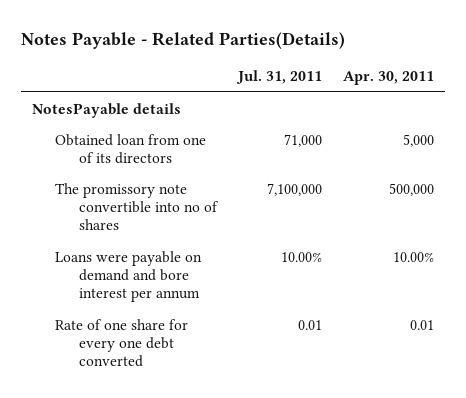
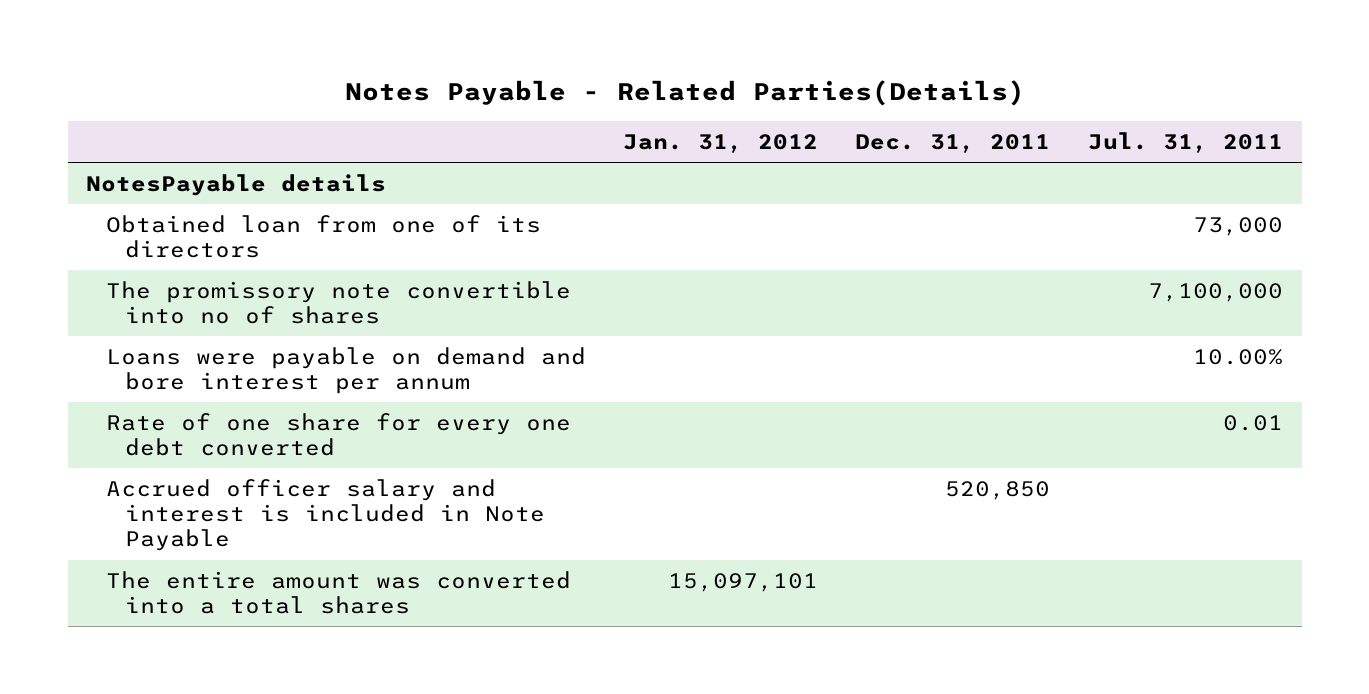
[343,71,435,86] Apr. 30, 2011 -> none
none -> [623,134,819,154] Jan. 31, 2012
none -> [855,134,1051,154] Dec. 31, 2011
[284,133,323,147] 71,000 -> [1192,216,1283,236] 73,000
none -> [105,478,545,552] Accrued officer salary and interest is included in Note Payable
none -> [105,570,571,615] The entire amount was converted into a total shares

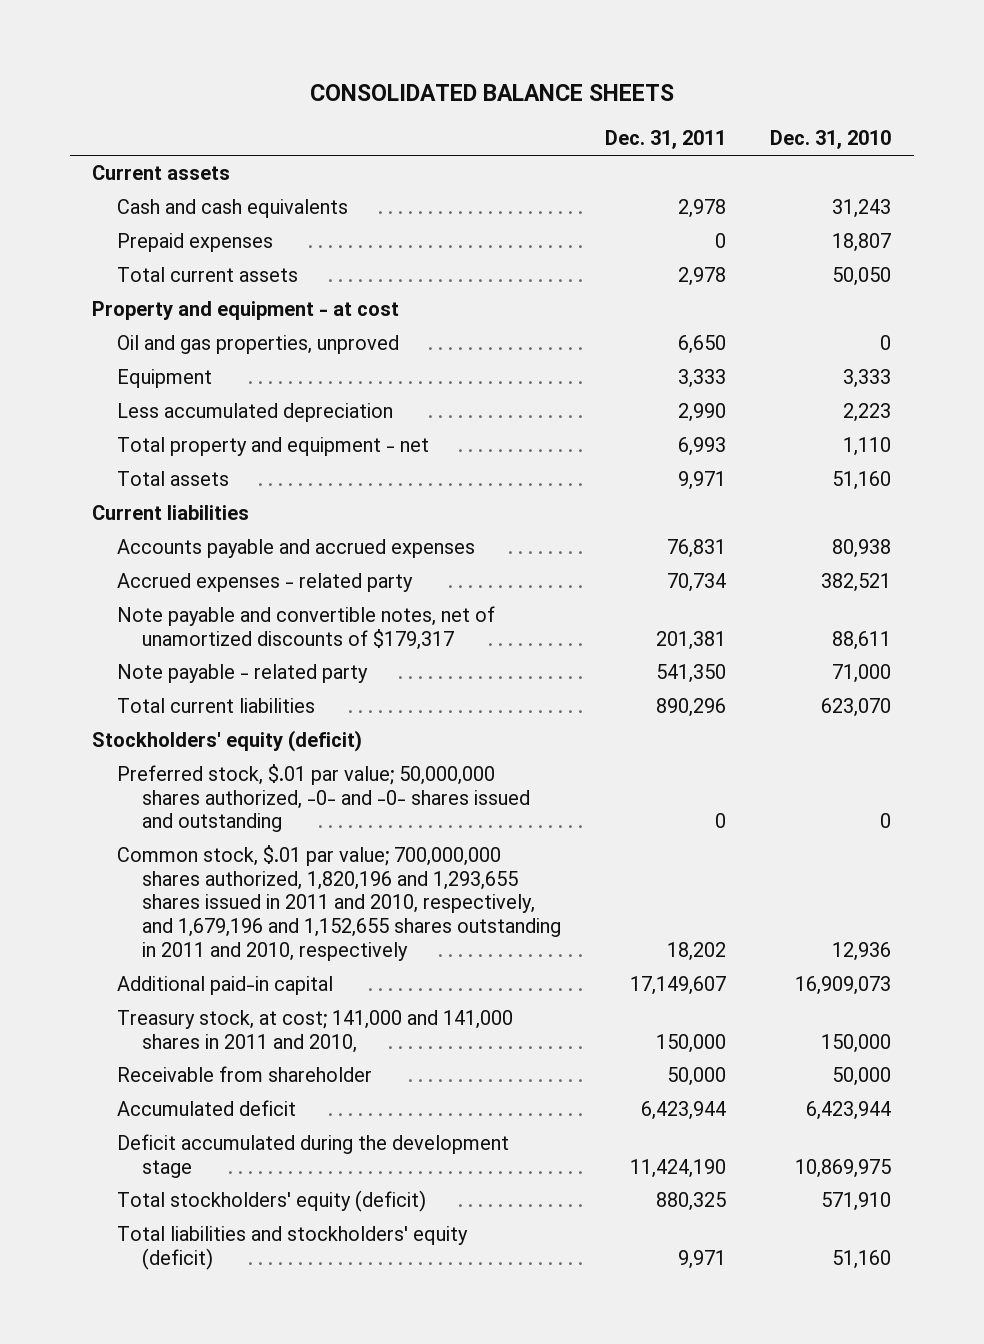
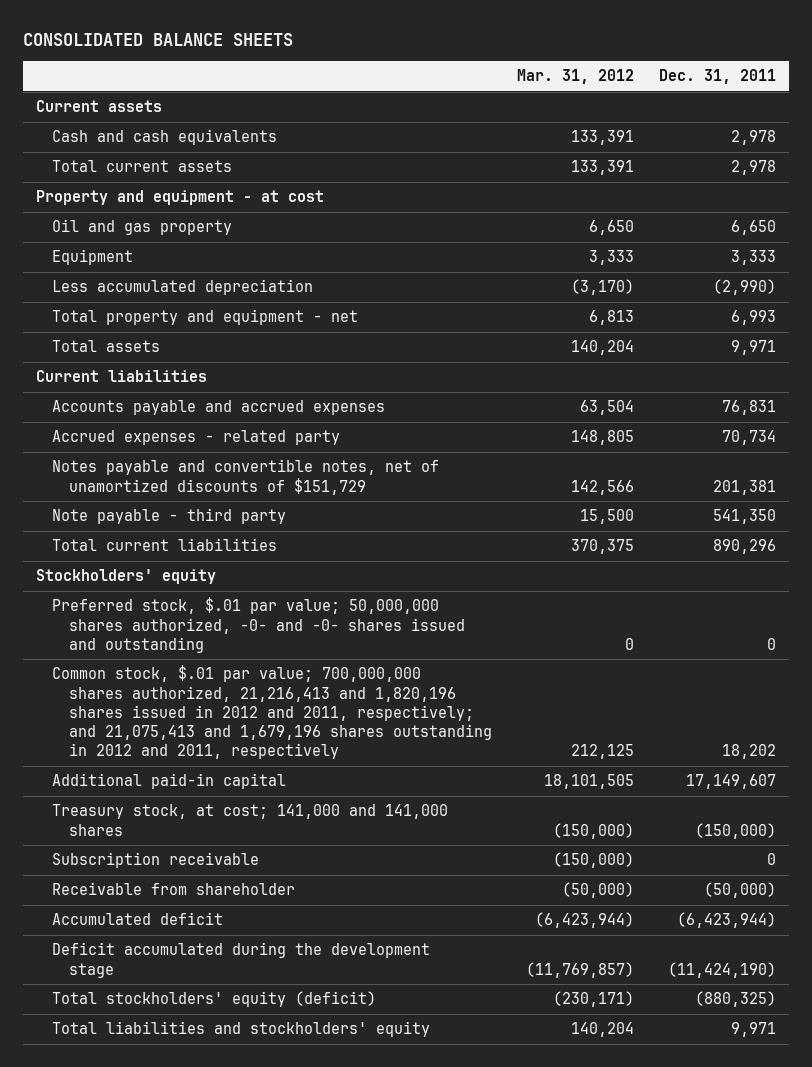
[770,130,892,150] Dec. 31, 2010 -> none
none -> [517,69,635,85] Mar. 31, 2012
[116,232,273,252] Prepaid expenses -> none
[116,334,399,354] Oil and gas properties, unproved -> [52,219,233,236] Oil and gas property
[678,402,727,422] 2,990 -> [713,279,777,296] (2,990)
[116,605,495,650] Note payable and convertible notes, net of unamortized discounts of $179,317 -> [52,459,440,495] Notes payable and convertible notes, net of unamortized discounts of $151,729
[116,663,368,683] Note payable - related party -> [52,508,287,525] Note payable - third party
[92,729,363,752] Stockholders' equity (deficit) -> [35,569,216,585] Stockholders' equity
[116,844,561,961] Common stock, $.01 par value; 700,000,000 shares authorized, 1,820,196 and 1,293,655 shares issued in 2011 and 2010, respectively, and 1,679,196 and 1,152,655 shares outstanding in 2011 and 2010, respectively -> [52,665,493,760] Common stock, $.01 par value; 700,000,000 shares authorized, 21,216,413 and 1,820,196 shares issued in 2012 and 2011, respectively; and 21,075,413 and 1,679,196 shares outstanding in 2012 and 2011, respectively
[116,1009,513,1053] Treasury stock, at cost; 141,000 and 141,000 shares in 2011 and 2010, -> [52,804,449,836] Treasury stock, at cost; 141,000 and 141,000 shares
[656,1033,727,1053] 150,000 -> [695,822,777,839] (150,000)
none -> [52,852,260,869] Subscription receivable
[667,1066,727,1086] 50,000 -> [704,882,777,899] (50,000)
[641,1100,727,1120] 6,423,944 -> [677,912,777,929] (6,423,944)
[630,1158,727,1178] 11,424,190 -> [668,961,777,978] (11,424,190)
[656,1191,727,1211] 880,325 -> [695,991,777,1008] (880,325)
[116,1225,468,1270] Total liabilities and stockholders' equity (deficit) -> [52,1021,431,1038] Total liabilities and stockholders' equity

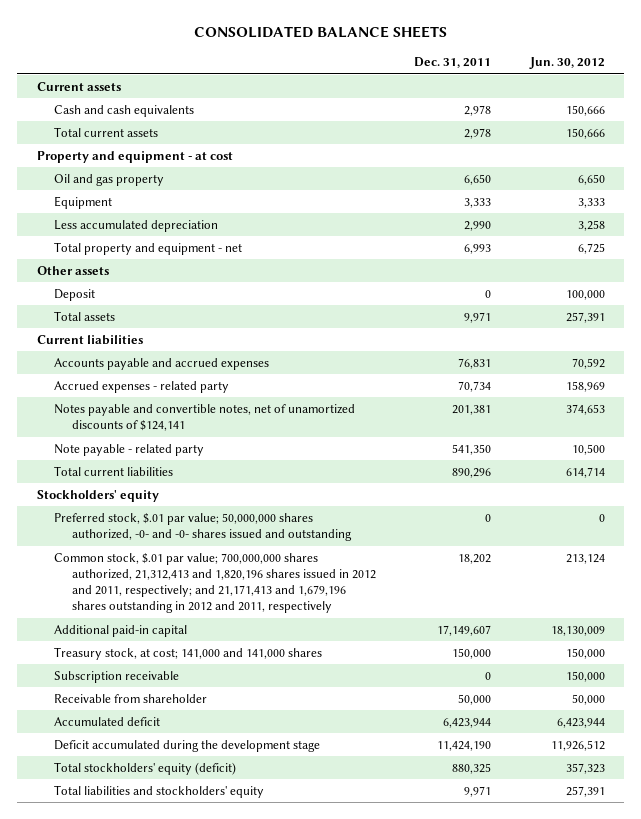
[517,69,635,85] Mar. 31, 2012 -> none
none -> [528,57,605,70] Jun. 30, 2012
[713,279,777,296] (2,990) -> [464,220,492,231] 2,990
none -> [36,265,109,275] Other assets
none -> [54,288,96,301] Deposit
[52,459,440,495] Notes payable and convertible notes, net of unamortized discounts of $151,729 -> [54,403,356,432] Notes payable and convertible notes, net of unamortized discounts of $124,141
[52,508,287,525] Note payable - third party -> [54,443,205,456] Note payable - related party
[52,665,493,760] Common stock, $.01 par value; 700,000,000 shares authorized, 21,216,413 and 1,820,196 shares issued in 2012 and 2011, respectively; and 21,075,413 and 1,679,196 shares outstanding in 2012 and 2011, respectively -> [54,552,376,614] Common stock, $.01 par value; 700,000,000 shares authorized, 21,312,413 and 1,820,196 shares issued in 2012 and 2011, respectively; and 21,171,413 and 1,679,196 shares outstanding in 2012 and 2011, respectively
[695,822,777,839] (150,000) -> [452,647,492,659] 150,000
[704,882,777,899] (50,000) -> [458,693,492,705] 50,000
[677,912,777,929] (6,423,944) -> [443,717,492,728] 6,423,944
[668,961,777,978] (11,424,190) -> [437,740,492,751] 11,424,190
[695,991,777,1008] (880,325) -> [452,762,492,774] 880,325

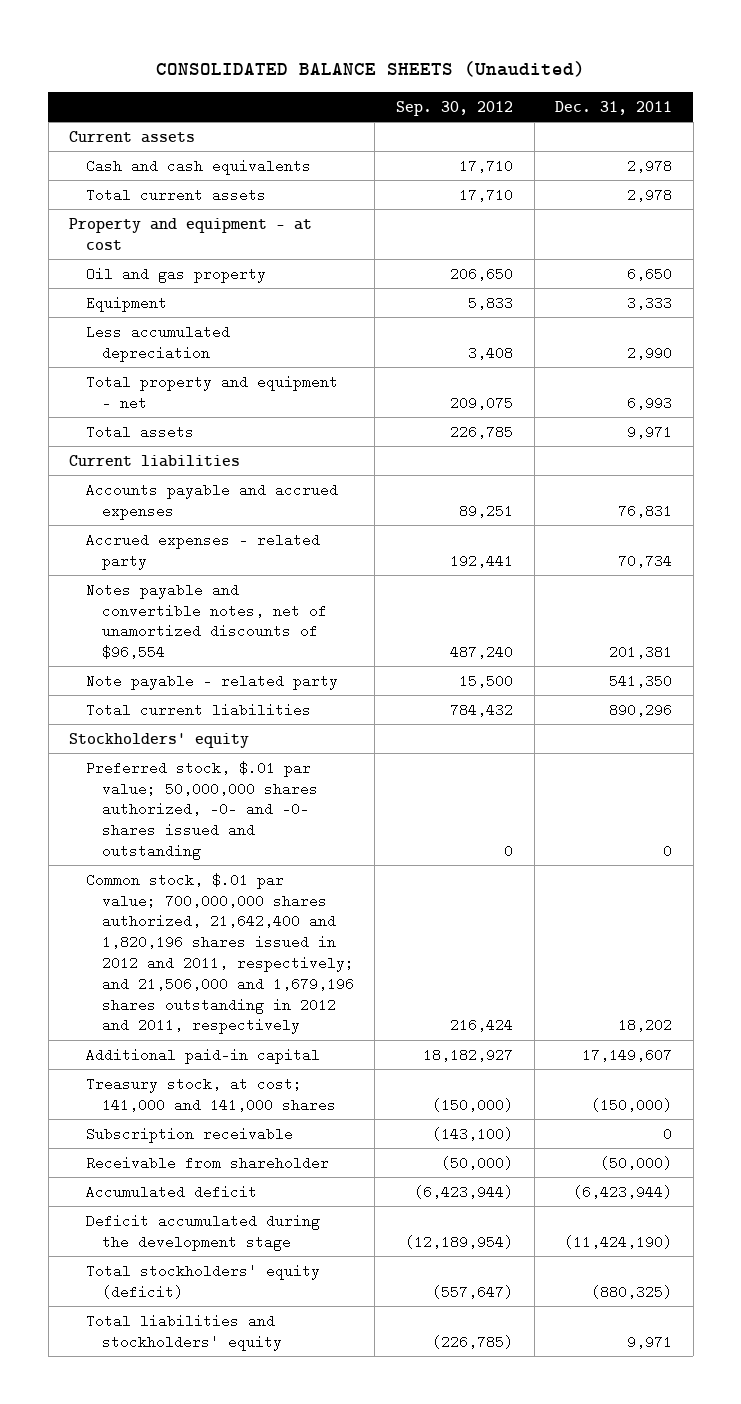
[193,26,447,39] CONSOLIDATED BALANCE SHEETS -> [155,60,585,77] CONSOLIDATED BALANCE SHEETS (Unaudited)
[528,57,605,70] Jun. 30, 2012 -> none
none -> [396,100,514,116] Sep. 30, 2012
[36,265,109,275] Other assets -> none
[54,288,96,301] Deposit -> none
[54,403,356,432] Notes payable and convertible notes, net of unamortized discounts of $124,141 -> [85,582,327,660] Notes payable and convertible notes, net of unamortized discounts of $96,554
[54,552,376,614] Common stock, $.01 par value; 700,000,000 shares authorized, 21,312,413 and 1,820,196 shares issued in 2012 and 2011, respectively; and 21,171,413 and 1,679,196 shares outstanding in 2012 and 2011, respectively -> [85,872,354,1035] Common stock, $.01 par value; 700,000,000 shares authorized, 21,642,400 and 1,820,196 shares issued in 2012 and 2011, respectively; and 21,506,000 and 1,679,196 shares outstanding in 2012 and 2011, respectively
[452,647,492,659] 150,000 -> [591,1097,673,1112] (150,000)
[458,693,492,705] 50,000 -> [600,1155,673,1170] (50,000)
[443,717,492,728] 6,423,944 -> [573,1184,673,1199] (6,423,944)
[437,740,492,751] 11,424,190 -> [564,1234,673,1249] (11,424,190)
[452,762,492,774] 880,325 -> [591,1284,673,1299] (880,325)

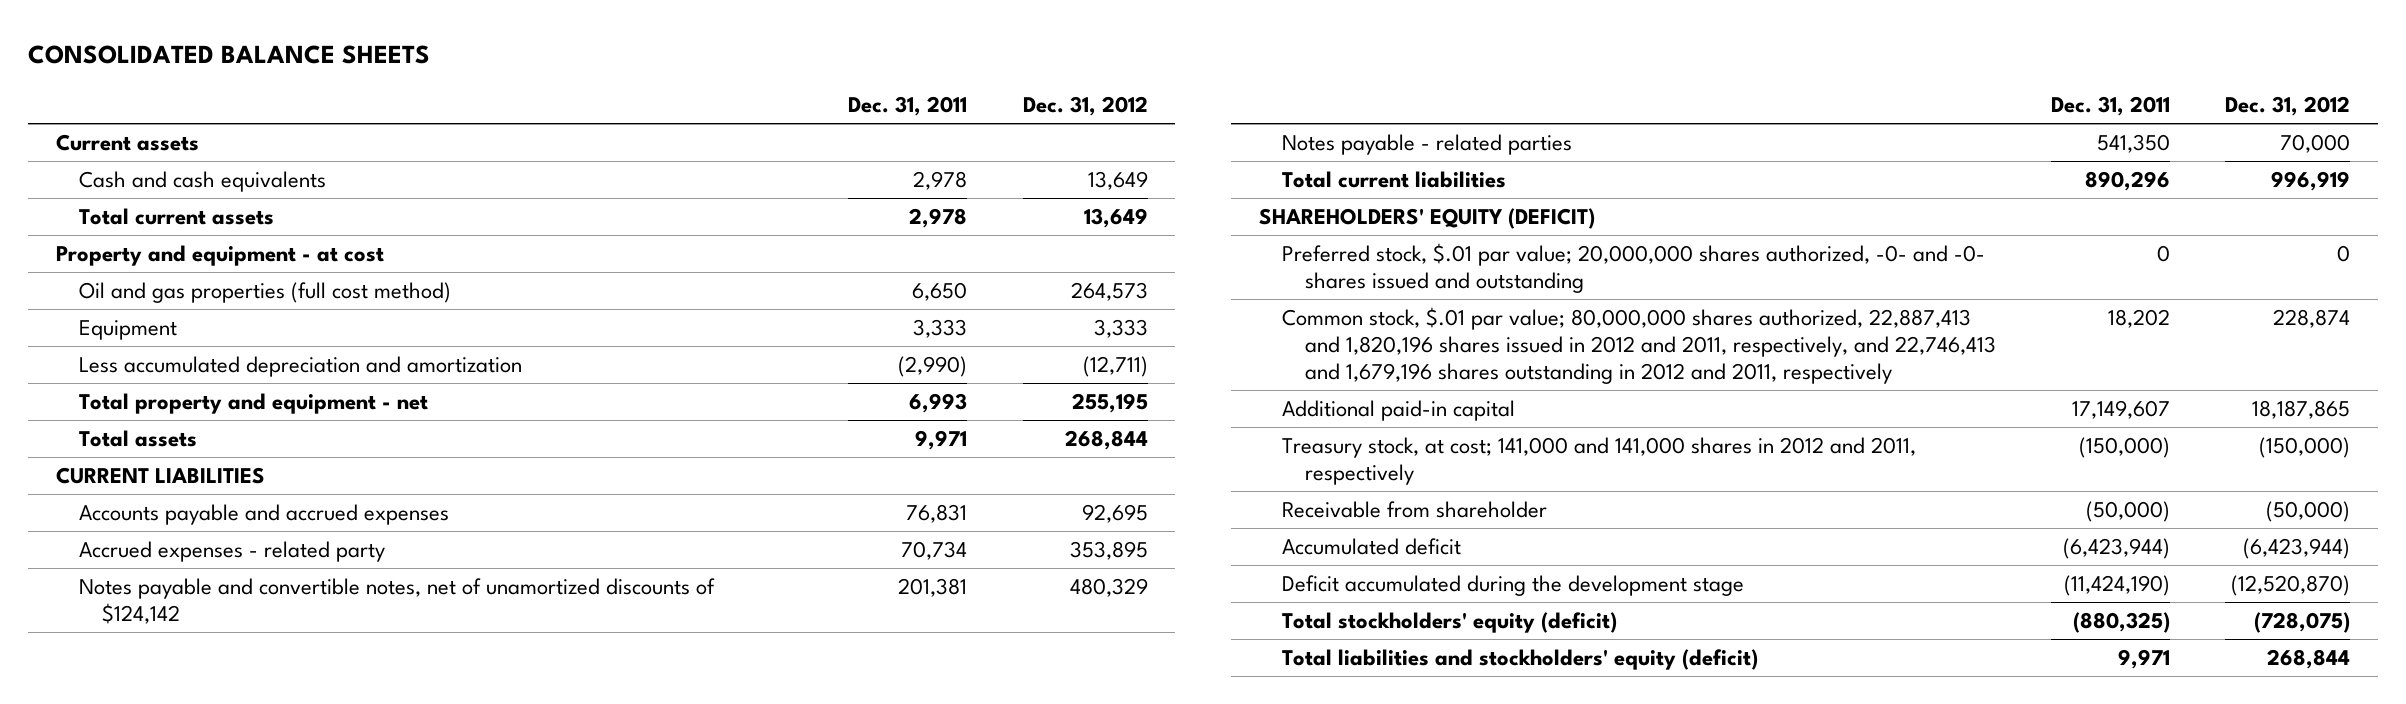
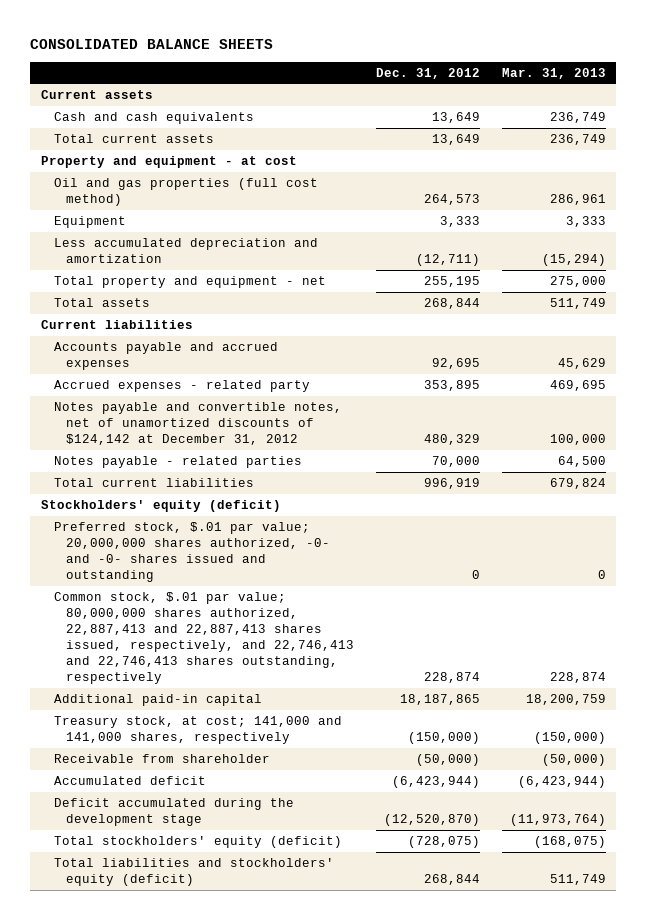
[848,95,968,116] Dec. 31, 2011 -> none
none -> [501,67,606,79] Mar. 31, 2013
[55,467,265,485] CURRENT LIABILITIES -> [41,319,194,329] Current liabilities
[79,578,716,624] Notes payable and convertible notes, net of unamortized discounts of $124,142 -> [53,401,342,446] Notes payable and convertible notes, net of unamortized discounts of $124,142 at December 31, 2012
[1258,208,1595,230] SHAREHOLDERS' EQUITY (DEFICIT) -> [41,499,282,512] Stockholders' equity (deficit)
[1281,307,1997,384] Common stock, $.01 par value; 80,000,000 shares authorized, 22,887,413 and 1,820,196 shares issued in 2012 and 2011, respectively, and 22,746,413 and 1,679,196 shares outstanding in 2012 and 2011, respectively -> [53,591,355,685] Common stock, $.01 par value; 80,000,000 shares authorized, 22,887,413 and 22,887,413 shares issued, respectively, and 22,746,413 and 22,746,413 shares outstanding, respectively
[1281,437,1916,485] Treasury stock, at cost; 141,000 and 141,000 shares in 2012 and 2011, respectively -> [53,715,342,744] Treasury stock, at cost; 141,000 and 141,000 shares, respectively

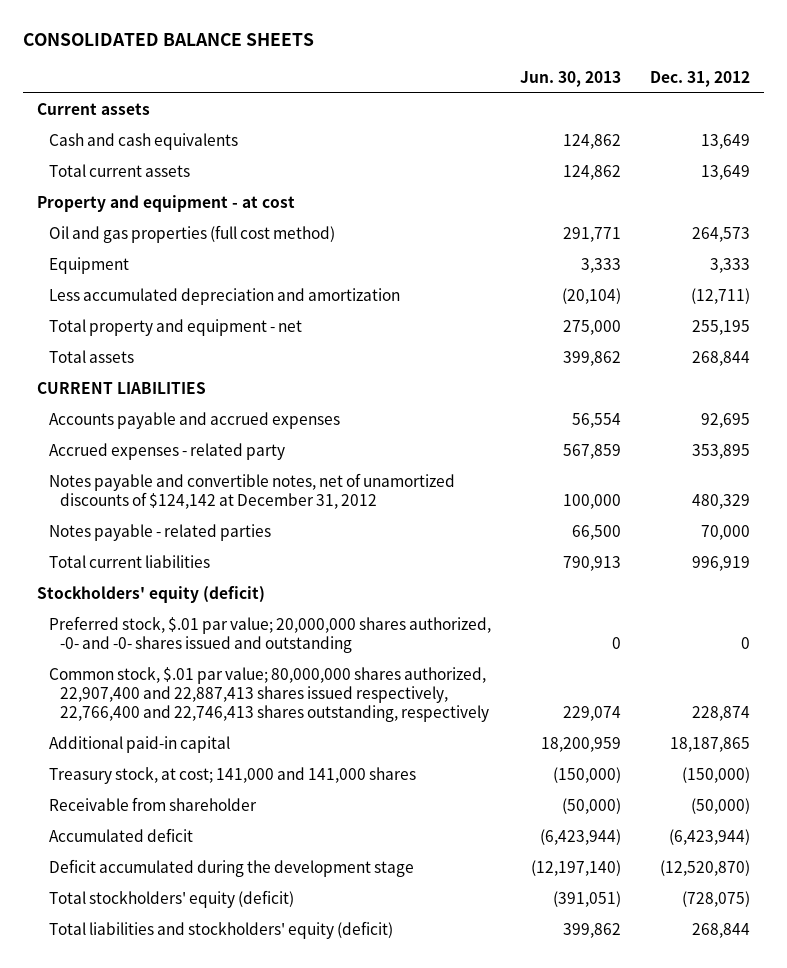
[501,67,606,79] Mar. 31, 2013 -> none
none -> [519,70,621,87] Jun. 30, 2013
[41,319,194,329] Current liabilities -> [37,381,207,394] CURRENT LIABILITIES
[53,591,355,685] Common stock, $.01 par value; 80,000,000 shares authorized, 22,887,413 and 22,887,413 shares issued, respectively, and 22,746,413 and 22,746,413 shares outstanding, respectively -> [48,666,490,722] Common stock, $.01 par value; 80,000,000 shares authorized, 22,907,400 and 22,887,413 shares issued respectively, 22,766,400 and 22,746,413 shares outstanding, respectively
[53,715,342,744] Treasury stock, at cost; 141,000 and 141,000 shares, respectively -> [48,766,416,784] Treasury stock, at cost; 141,000 and 141,000 shares

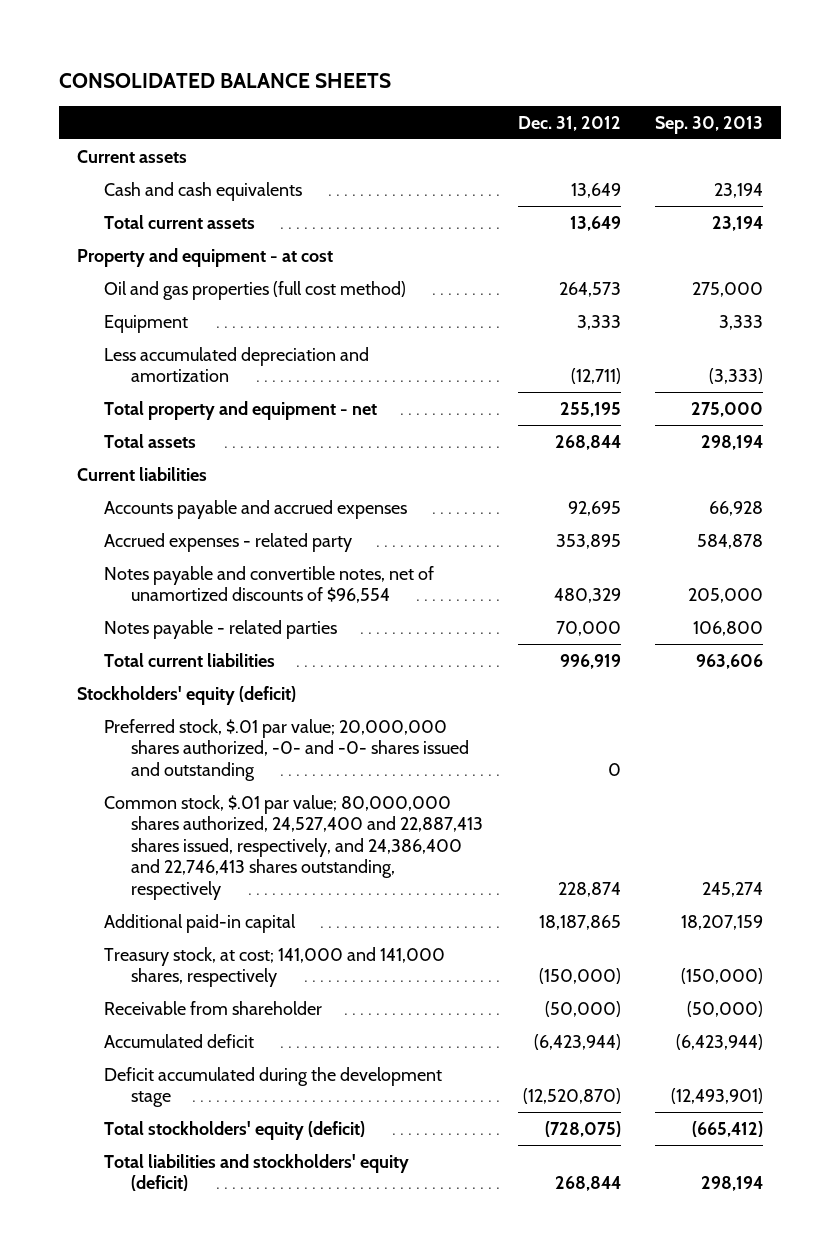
[519,70,621,87] Jun. 30, 2013 -> none
none -> [655,115,764,134] Sep. 30, 2013
[37,381,207,394] CURRENT LIABILITIES -> [76,466,207,481] Current liabilities
[48,472,455,509] Notes payable and convertible notes, net of unamortized discounts of $124,142 at December 31, 2012 -> [103,565,434,604] Notes payable and convertible notes, net of unamortized discounts of $96,554
[48,666,490,722] Common stock, $.01 par value; 80,000,000 shares authorized, 22,907,400 and 22,887,413 shares issued respectively, 22,766,400 and 22,746,413 shares outstanding, respectively -> [103,794,484,900] Common stock, $.01 par value; 80,000,000 shares authorized, 24,527,400 and 22,887,413 shares issued, respectively, and 24,386,400 and 22,746,413 shares outstanding, respectively
[48,766,416,784] Treasury stock, at cost; 141,000 and 141,000 shares -> [103,946,445,988] Treasury stock, at cost; 141,000 and 141,000 shares, respectively

